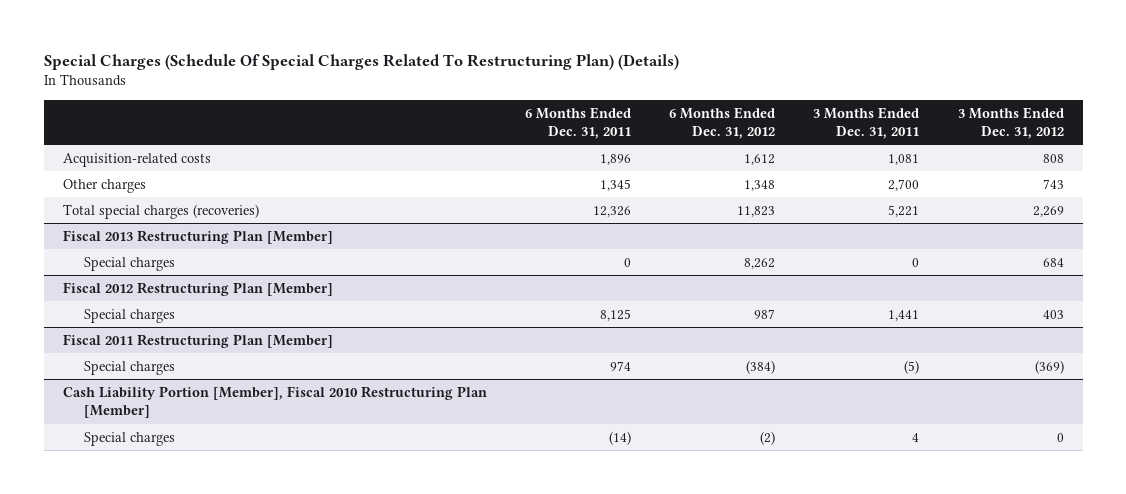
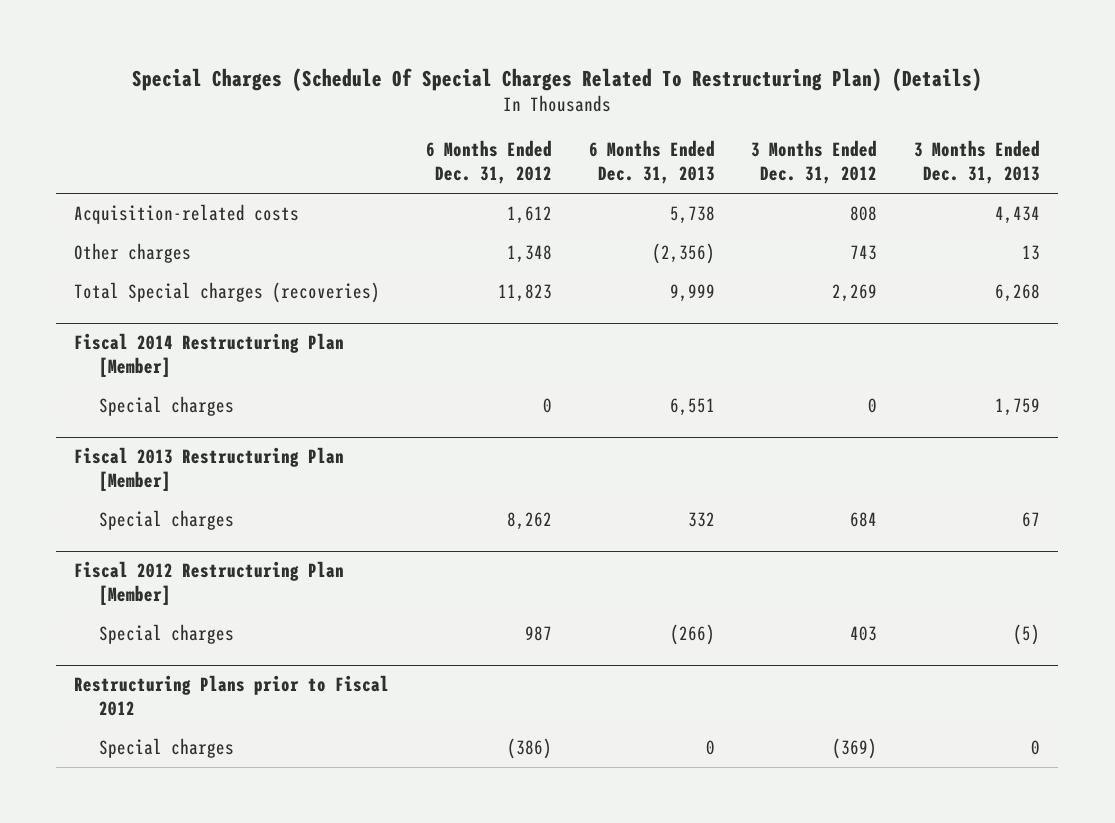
[524,106,631,140] 6 Months Ended Dec. 31, 2011 -> none
[813,106,920,140] 3 Months Ended Dec. 31, 2011 -> none
none -> [588,140,715,185] 6 Months Ended Dec. 31, 2013
none -> [914,140,1041,185] 3 Months Ended Dec. 31, 2013
[62,203,259,219] Total special charges (recoveries) -> [74,282,381,304] Total Special charges (recoveries)
none -> [74,333,345,378] Fiscal 2014 Restructuring Plan [Member]
none -> [99,396,235,417] Special charges
[62,333,333,348] Fiscal 2011 Restructuring Plan [Member] -> none
[62,385,487,419] Cash Liability Portion [Member], Fiscal 2010 Restructuring Plan [Member] -> none
[84,431,176,446] Special charges -> none
none -> [74,675,390,717] Restructuring Plans prior to Fiscal 2012
[746,359,776,374] (384) -> [507,738,553,760] (386)

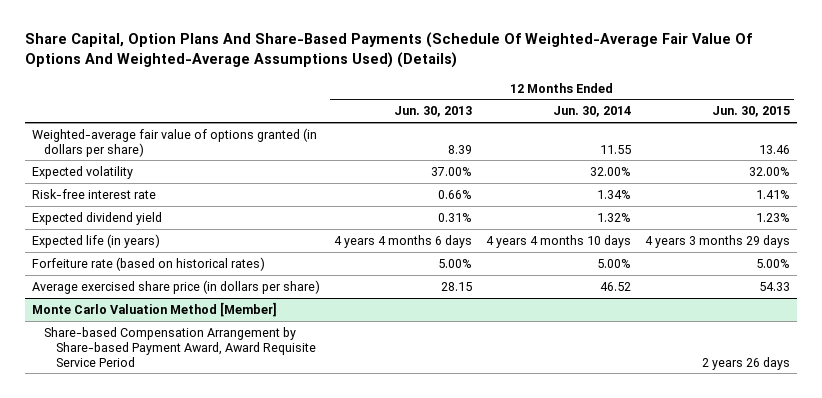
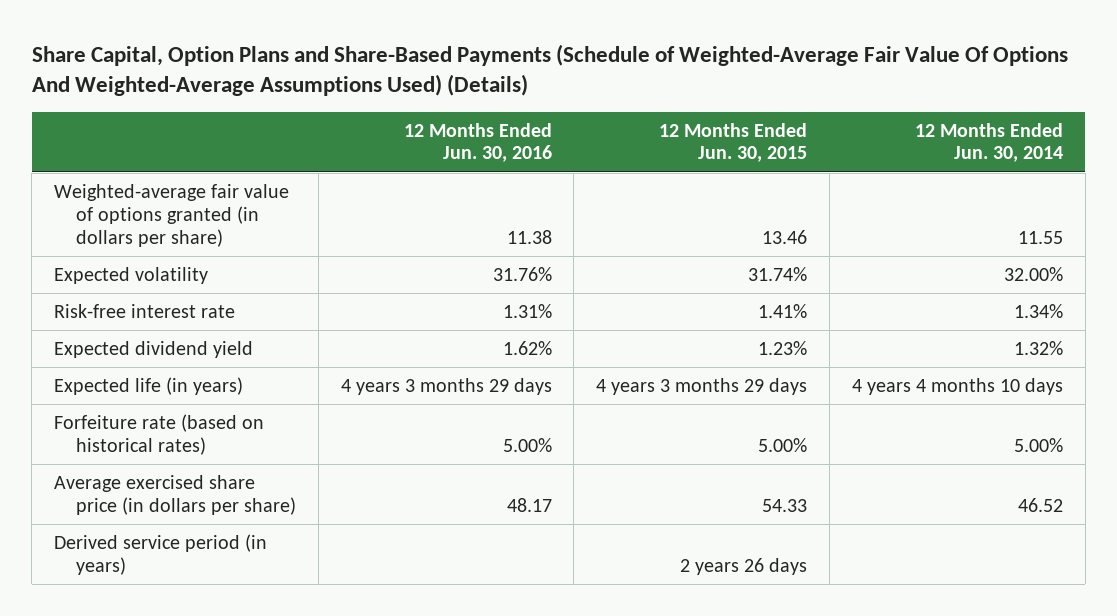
[24,32,752,69] Share Capital, Option Plans And Share-Based Payments (Schedule Of Weighted-Average Fair Value Of Options And Weighted-Average Assumptions Used) (Details) -> [31,43,1068,97] Share Capital, Option Plans and Share-Based Payments (Schedule of Weighted-Average Fair Value Of Options And Weighted-Average Assumptions Used) (Details)
[393,106,472,118] Jun. 30, 2013 -> none
none -> [403,122,552,163] 12 Months Ended Jun. 30, 2016
[749,166,791,176] 32.00% -> [748,266,808,281] 31.74%
[31,301,277,317] Monte Carlo Valuation Method [Member] -> none
[43,326,316,367] Share-based Compensation Arrangement by Share-based Payment Award, Award Requisite Service Period -> [54,533,268,575] Derived service period (in years)

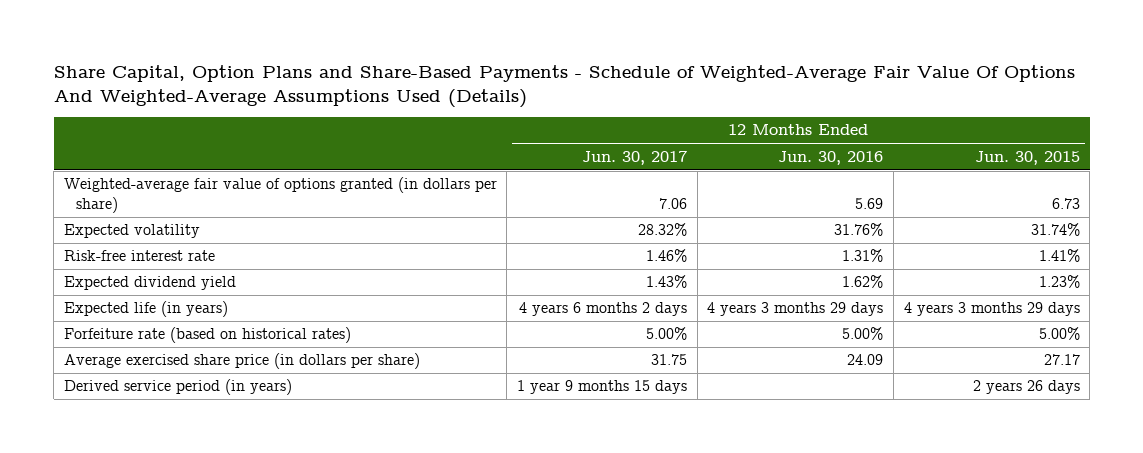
[31,43,1068,97] Share Capital, Option Plans and Share-Based Payments (Schedule of Weighted-Average Fair Value Of Options And Weighted-Average Assumptions Used) (Details) -> [53,64,1075,108] Share Capital, Option Plans and Share-Based Payments - Schedule of Weighted-Average Fair Value Of Options And Weighted-Average Assumptions Used (Details)
[915,122,1064,163] 12 Months Ended Jun. 30, 2014 -> none
none -> [582,150,688,165] Jun. 30, 2017
[506,229,552,244] 11.38 -> [855,198,884,210] 5.69
[762,229,808,244] 13.46 -> [1051,198,1080,210] 6.73
[506,497,552,512] 48.17 -> [847,354,884,366] 24.09
[762,498,808,512] 54.33 -> [1043,354,1080,366] 27.17

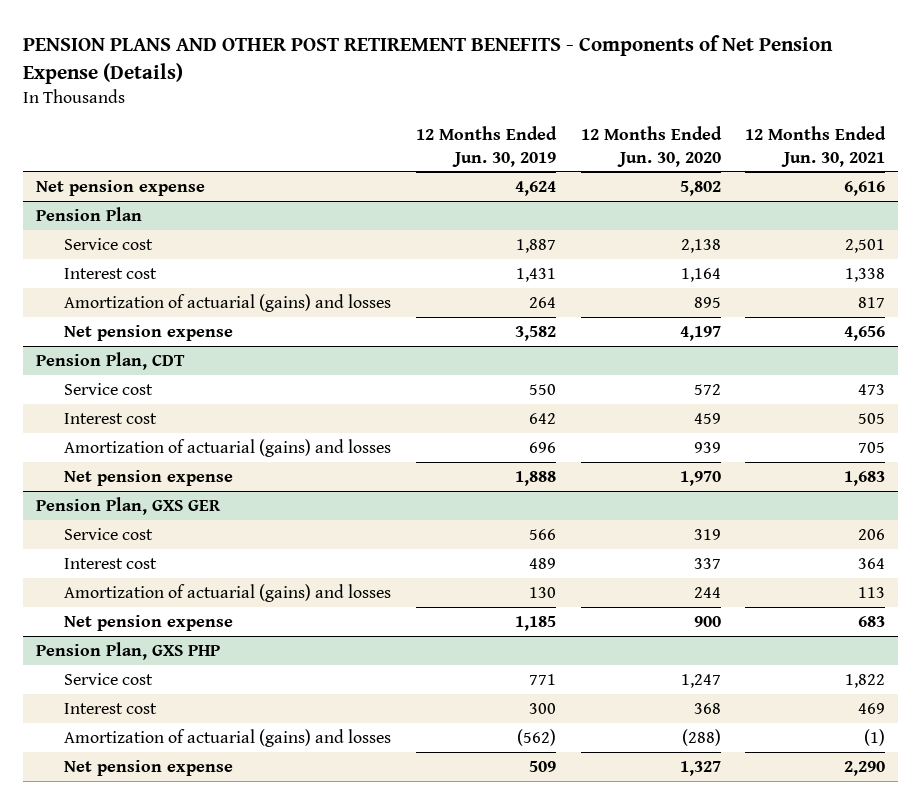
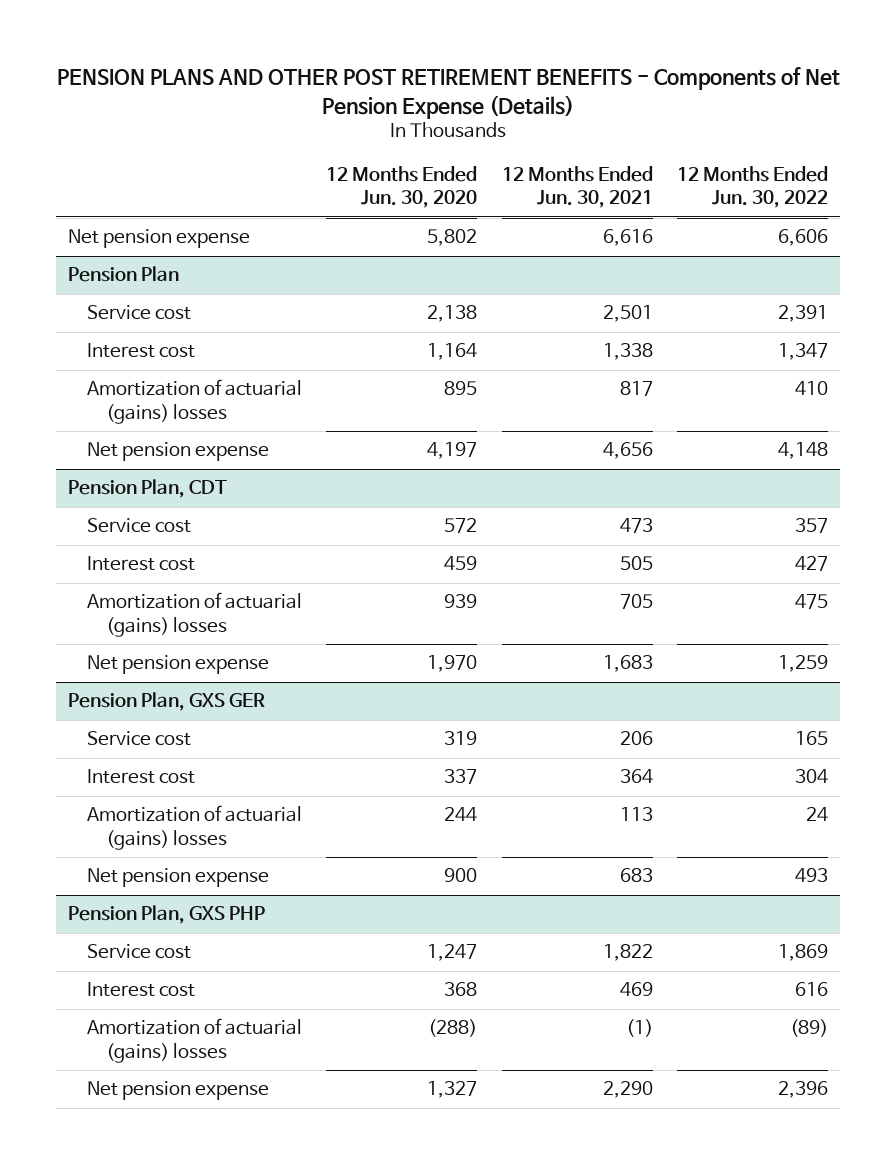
[415,126,557,167] 12 Months Ended Jun. 30, 2019 -> none
none -> [676,165,828,209] 12 Months Ended Jun. 30, 2022
[64,293,392,312] Amortization of actuarial (gains) and losses -> [86,379,302,424] Amortization of actuarial (gains) losses
[64,438,392,457] Amortization of actuarial (gains) and losses -> [86,592,302,637] Amortization of actuarial (gains) losses
[64,583,392,602] Amortization of actuarial (gains) and losses -> [86,805,302,850] Amortization of actuarial (gains) losses
[64,728,392,747] Amortization of actuarial (gains) and losses -> [86,1018,302,1063] Amortization of actuarial (gains) losses

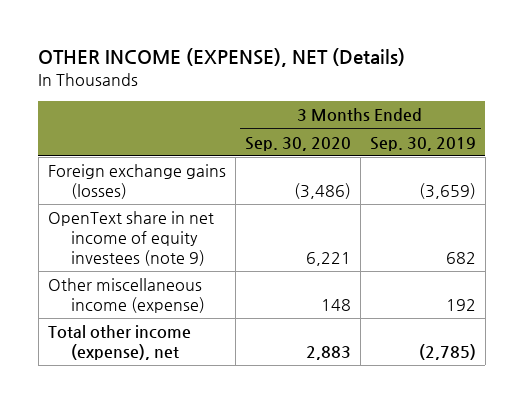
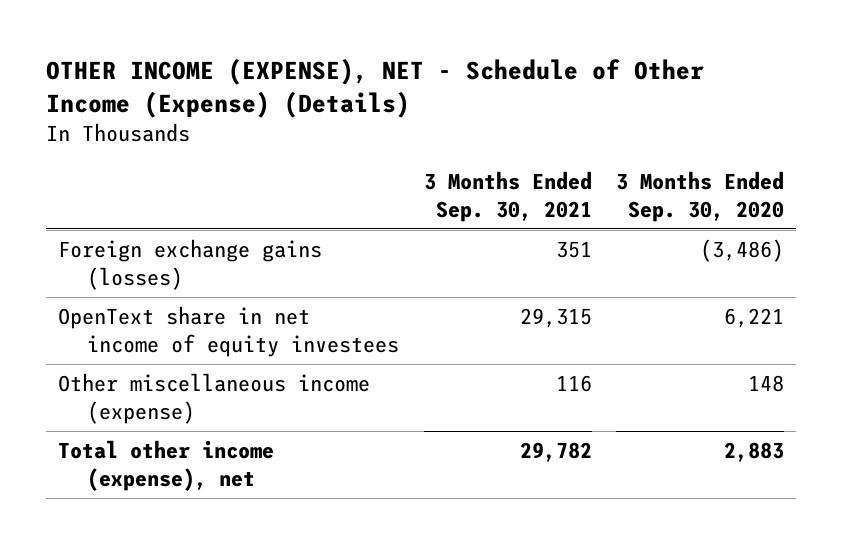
[38,48,406,68] OTHER INCOME (EXPENSE), NET (Details) -> [46,58,705,119] OTHER INCOME (EXPENSE), NET - Schedule of Other Income (Expense) (Details)
[369,136,476,151] Sep. 30, 2019 -> none
none -> [423,171,592,222] 3 Months Ended Sep. 30, 2021
[47,211,214,267] OpenText share in net income of equity investees (note 9) -> [58,305,400,357] OpenText share in net income of equity investees

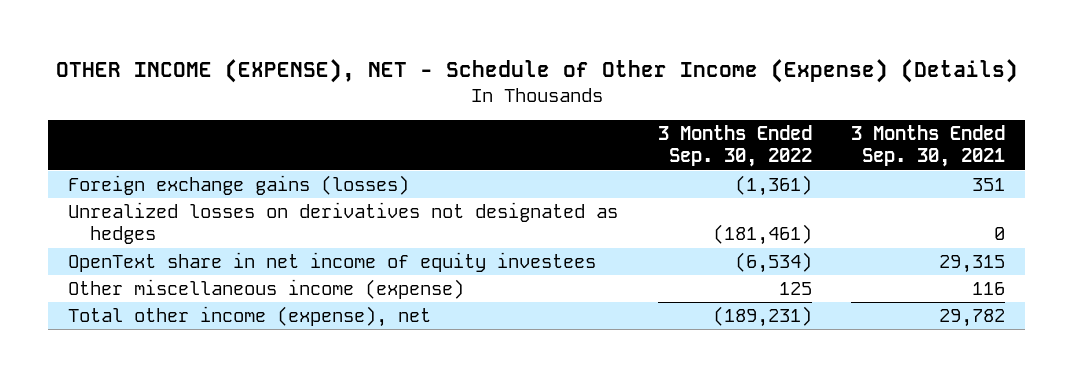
[616,171,785,222] 3 Months Ended Sep. 30, 2020 -> none
none -> [657,125,812,168] 3 Months Ended Sep. 30, 2022
none -> [68,202,619,245] Unrealized losses on derivatives not designated as hedges

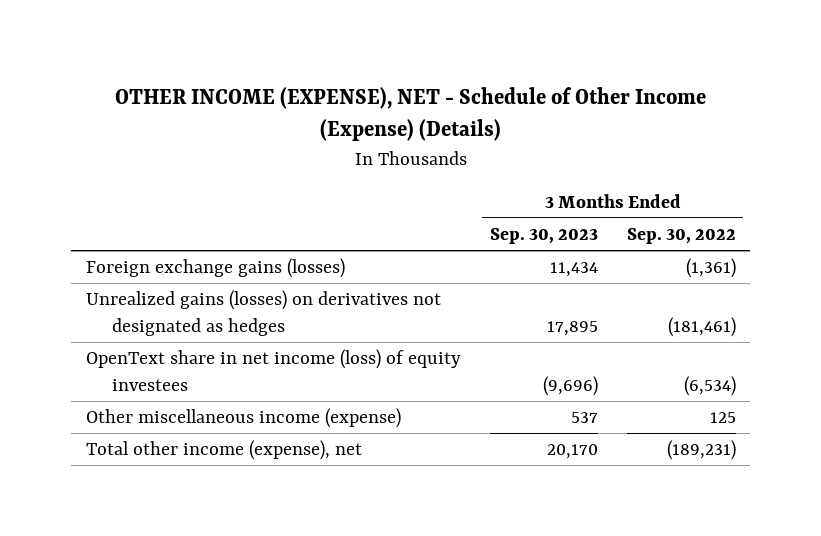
[851,125,1006,168] 3 Months Ended Sep. 30, 2021 -> none
none -> [489,228,598,245] Sep. 30, 2023
[68,202,619,245] Unrealized losses on derivatives not designated as hedges -> [85,290,441,336] Unrealized gains (losses) on derivatives not designated as hedges
[68,252,597,273] OpenText share in net income of equity investees -> [85,349,461,391] OpenText share in net income (loss) of equity investees

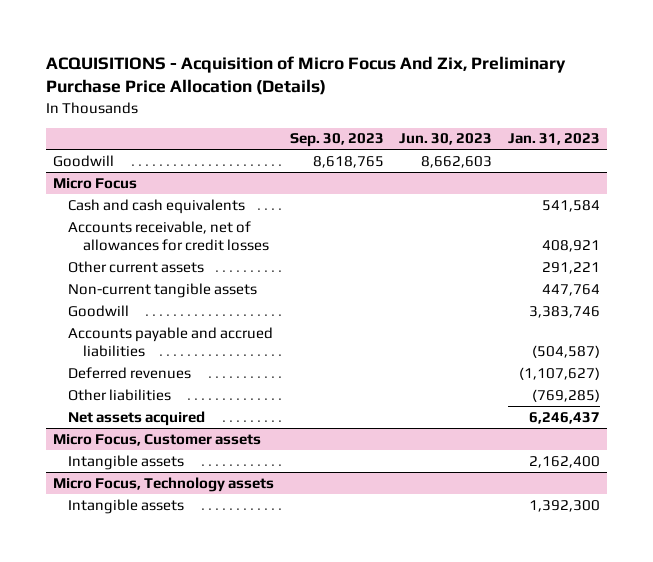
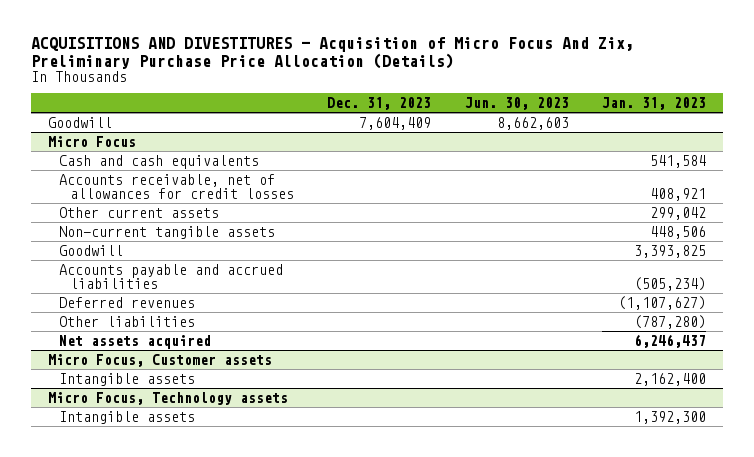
[45,55,566,96] ACQUISITIONS - Acquisition of Micro Focus And Zix, Preliminary Purchase Price Allocation (Details) -> [31,36,635,69] ACQUISITIONS AND DIVESTITURES - Acquisition of Micro Focus And Zix, Preliminary Purchase Price Allocation (Details)
[289,133,384,148] Sep. 30, 2023 -> none
none -> [327,97,432,111] Dec. 31, 2023
[541,261,600,274] 291,221 -> [650,206,707,220] 299,042
[541,283,600,296] 447,764 -> [650,225,707,239] 448,506
[528,305,600,318] 3,383,746 -> [634,244,707,258] 3,393,825
[531,344,600,358] (504,587) -> [634,276,707,291] (505,234)
[531,388,600,402] (769,285) -> [634,314,707,329] (787,280)

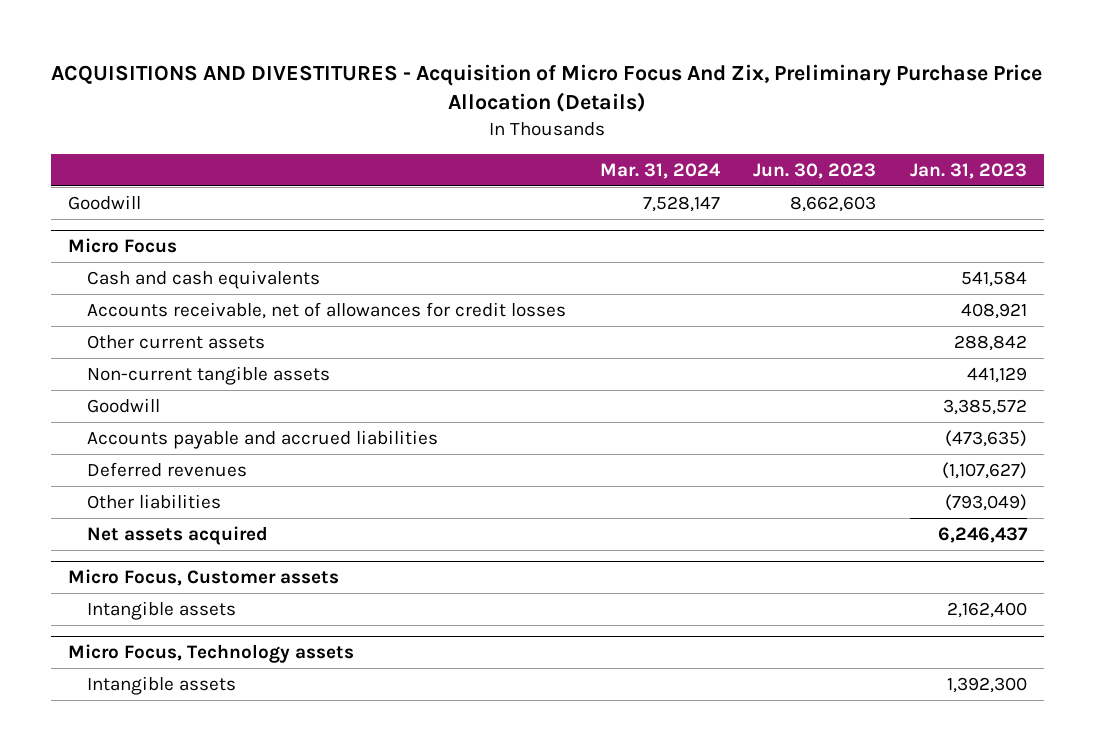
[327,97,432,111] Dec. 31, 2023 -> none
none -> [599,162,721,179] Mar. 31, 2024
[650,206,707,220] 299,042 -> [953,334,1027,351] 288,842
[650,225,707,239] 448,506 -> [966,366,1027,383] 441,129
[634,244,707,258] 3,393,825 -> [942,398,1027,415] 3,385,572
[634,276,707,291] (505,234) -> [944,429,1027,447] (473,635)
[634,314,707,329] (787,280) -> [944,493,1027,511] (793,049)

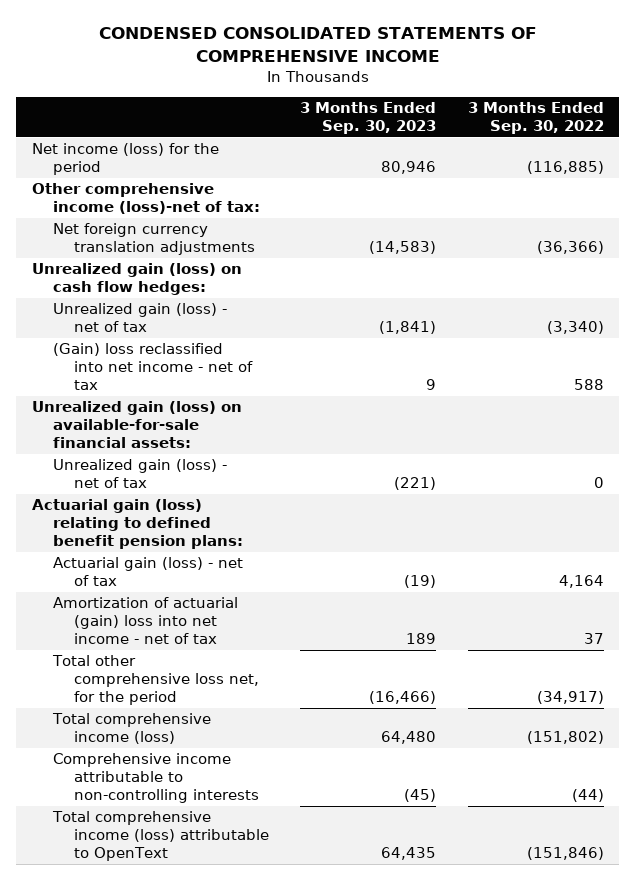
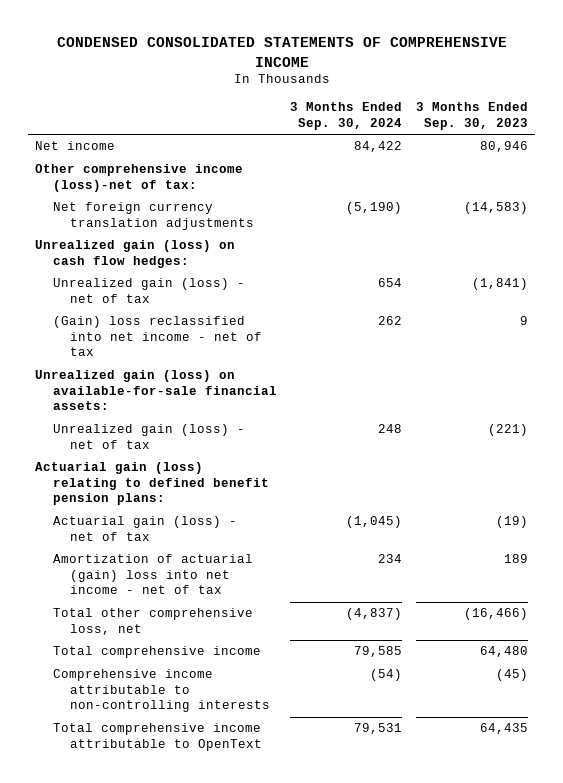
[467,102,604,135] 3 Months Ended Sep. 30, 2022 -> none
none -> [290,102,403,130] 3 Months Ended Sep. 30, 2024
[32,143,220,176] Net income (loss) for the period -> [35,141,116,151] Net income
[51,655,259,706] Total other comprehensive loss net, for the period -> [52,608,253,635] Total other comprehensive loss, net
[51,713,211,745] Total comprehensive income (loss) -> [52,646,261,659] Total comprehensive income
[51,811,269,862] Total comprehensive income (loss) attributable to OpenText -> [52,723,263,751] Total comprehensive income attributable to OpenText

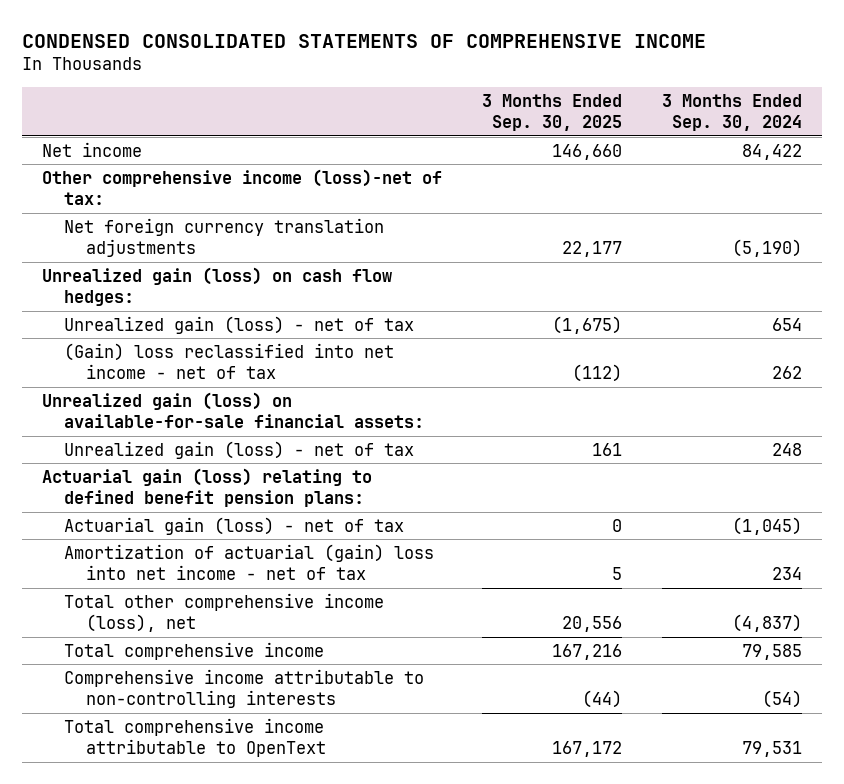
[416,102,529,130] 3 Months Ended Sep. 30, 2023 -> none
none -> [481,93,622,132] 3 Months Ended Sep. 30, 2025
[52,608,253,635] Total other comprehensive loss, net -> [63,592,384,633] Total other comprehensive income (loss), net

